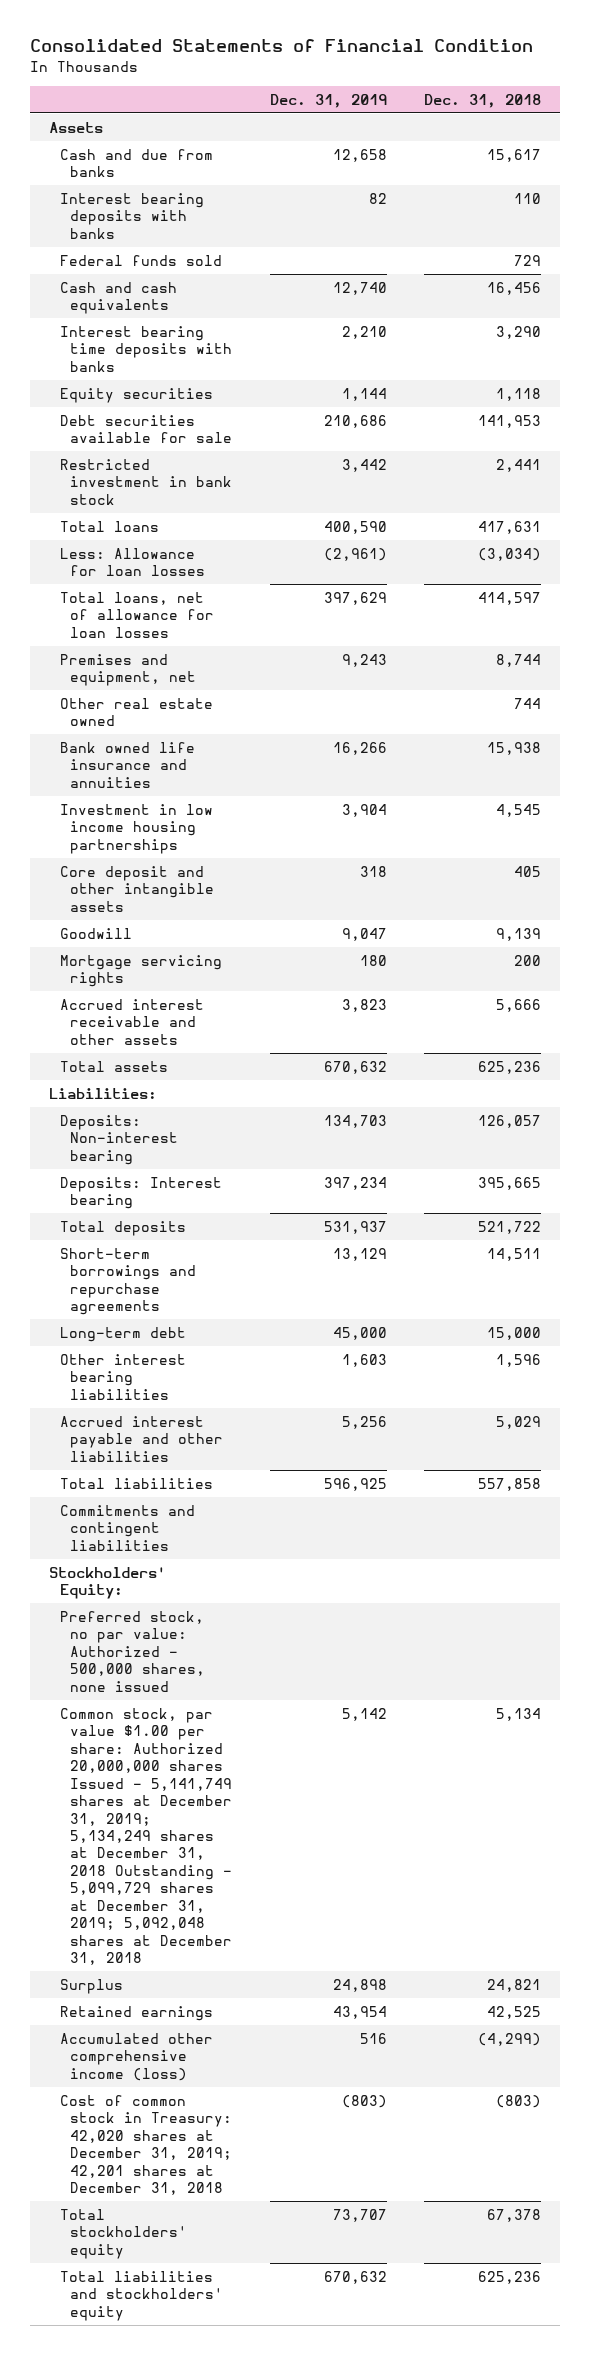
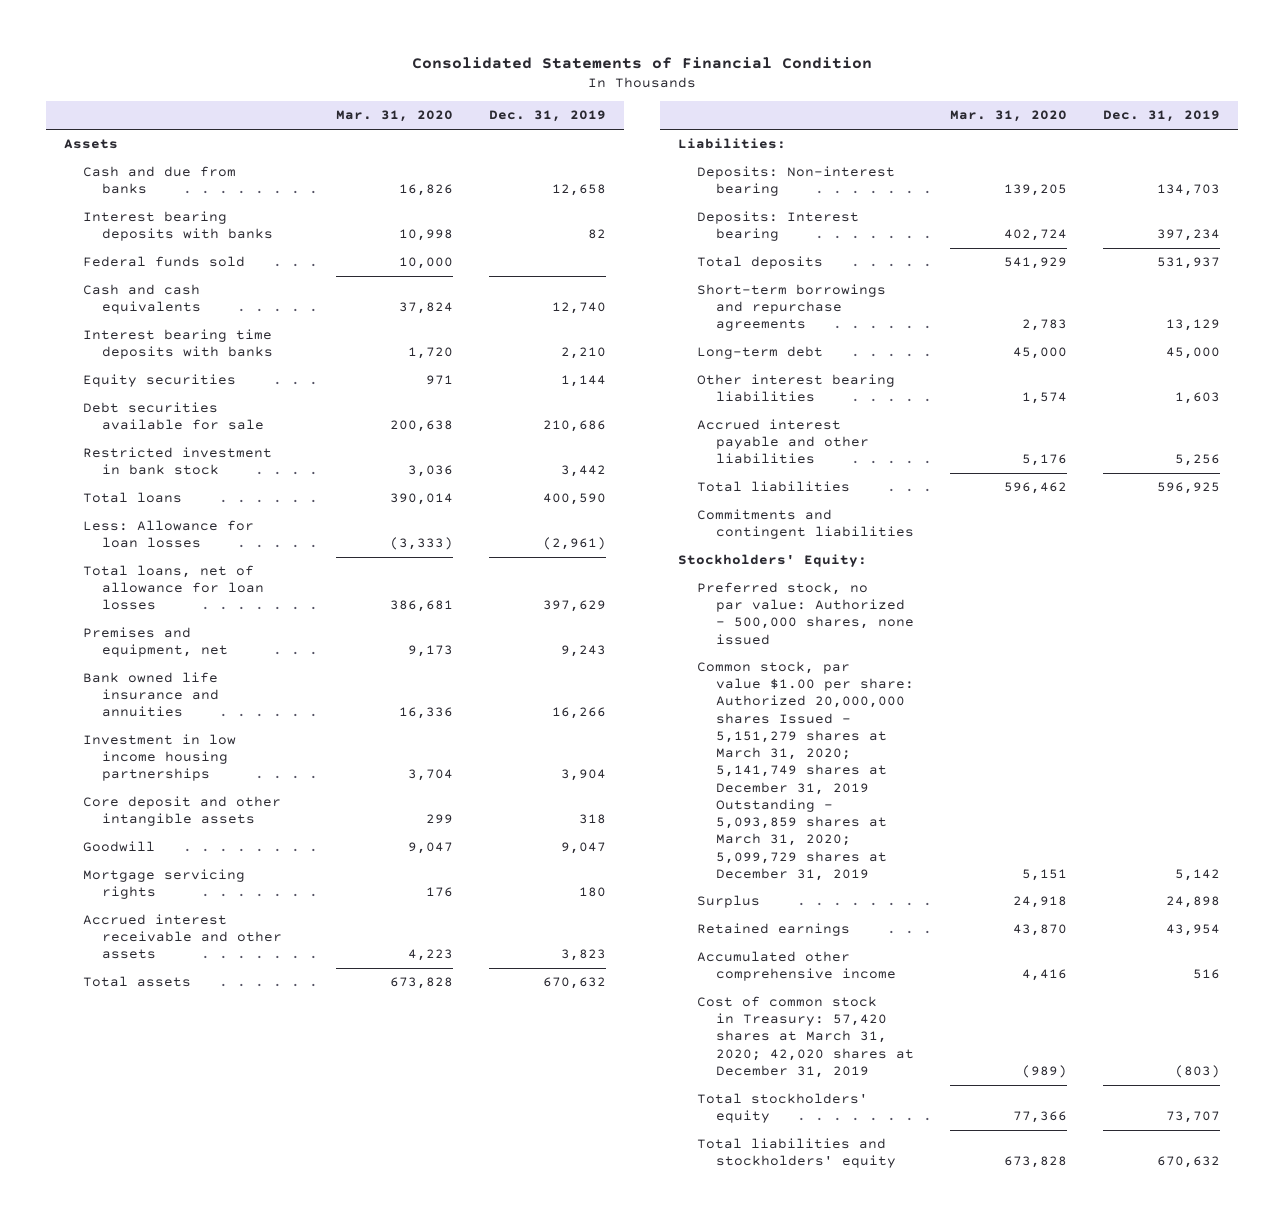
[424,93,542,108] Dec. 31, 2018 -> none
none -> [335,110,453,123] Mar. 31, 2020
[59,697,213,727] Other real estate owned -> none
[59,1707,233,1966] Common stock, par value $1.00 per share: Authorized 20,000,000 shares Issued - 5,141,749 shares at December 31, 2019; 5,134,249 shares at December 31, 2018 Outstanding - 5,099,729 shares at December 31, 2019; 5,092,048 shares at December 31, 2018 -> [696,661,914,881] Common stock, par value $1.00 per share: Authorized 20,000,000 shares Issued - 5,151,279 shares at March 31, 2020; 5,141,749 shares at December 31, 2019 Outstanding - 5,093,859 shares at March 31, 2020; 5,099,729 shares at December 31, 2019
[59,2032,213,2081] Accumulated other comprehensive income (loss) -> [696,951,896,982] Accumulated other comprehensive income
[59,2094,233,2196] Cost of common stock in Treasury: 42,020 shares at December 31, 2019; 42,201 shares at December 31, 2018 -> [696,996,914,1078] Cost of common stock in Treasury: 57,420 shares at March 31, 2020; 42,020 shares at December 31, 2019

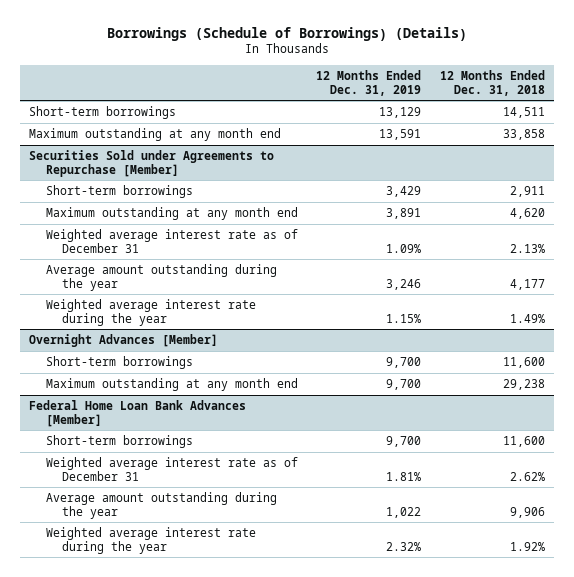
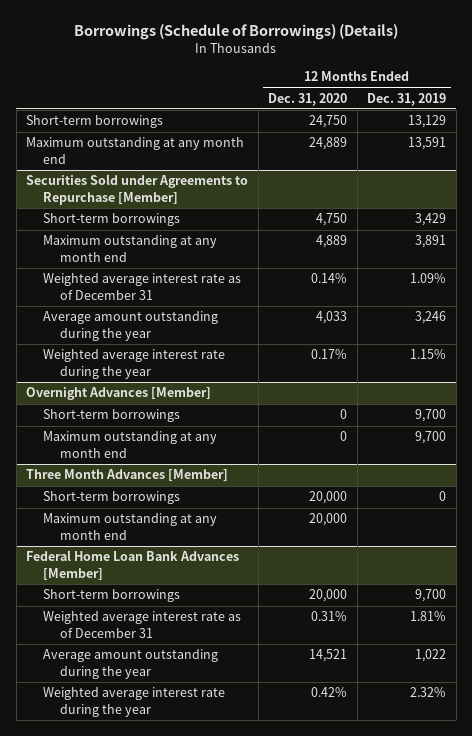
[439,70,545,96] 12 Months Ended Dec. 31, 2018 -> none
none -> [268,92,348,106] Dec. 31, 2020
none -> [26,469,229,482] Three Month Advances [Member]
none -> [43,491,181,505] Short-term borrowings
none -> [43,513,218,540] Maximum outstanding at any month end

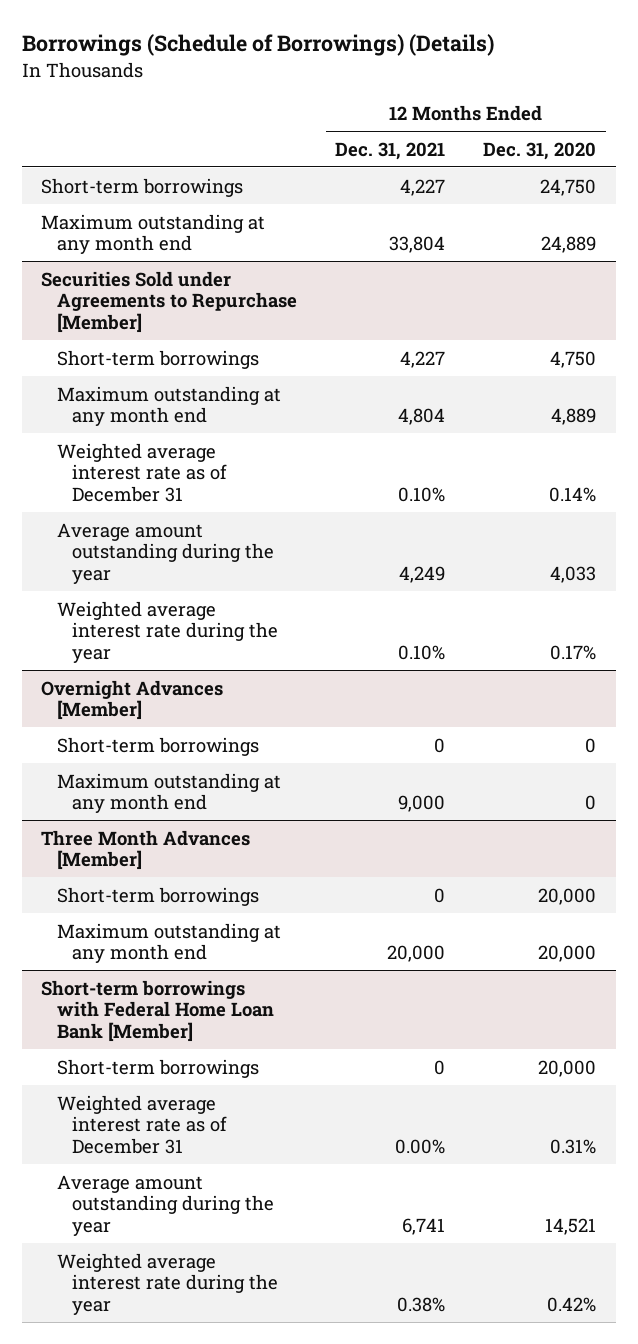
[367,92,447,106] Dec. 31, 2019 -> none
none -> [335,141,446,160] Dec. 31, 2021
[26,550,240,580] Federal Home Loan Bank Advances [Member] -> [41,979,274,1042] Short-term borrowings with Federal Home Loan Bank [Member]

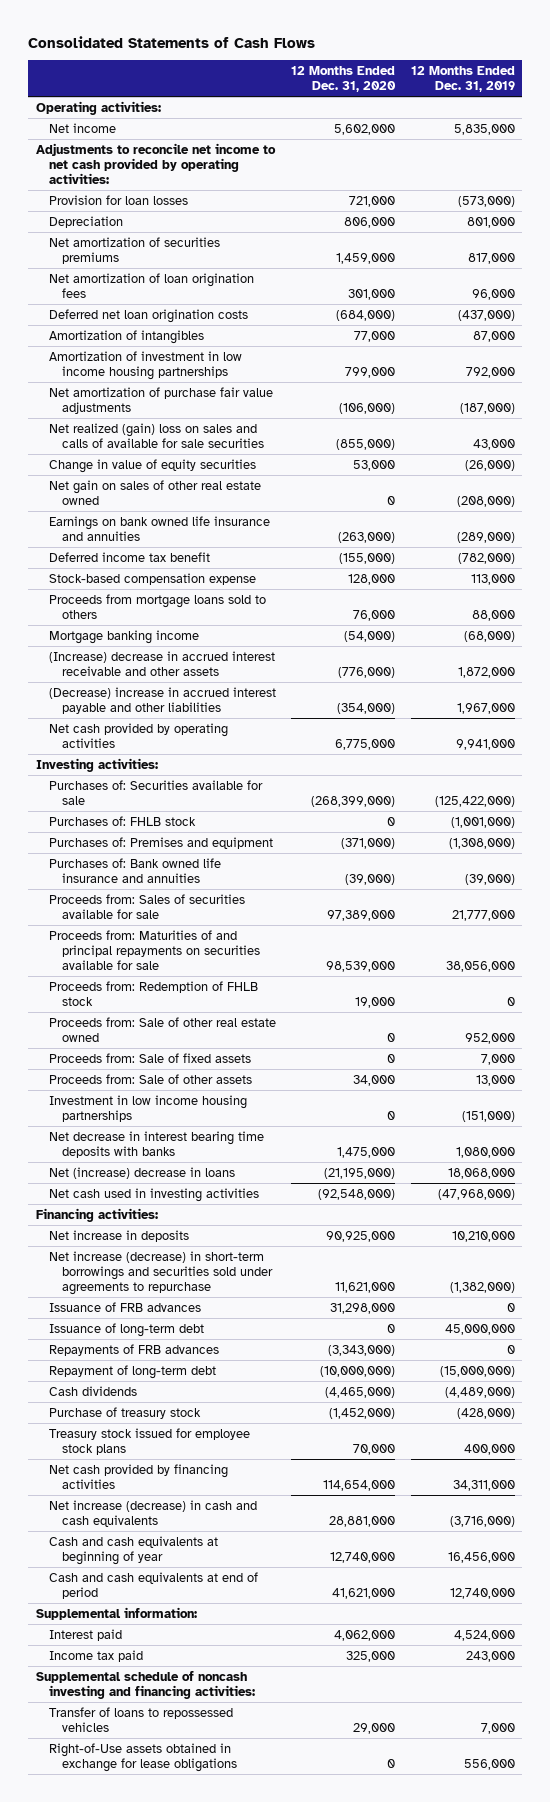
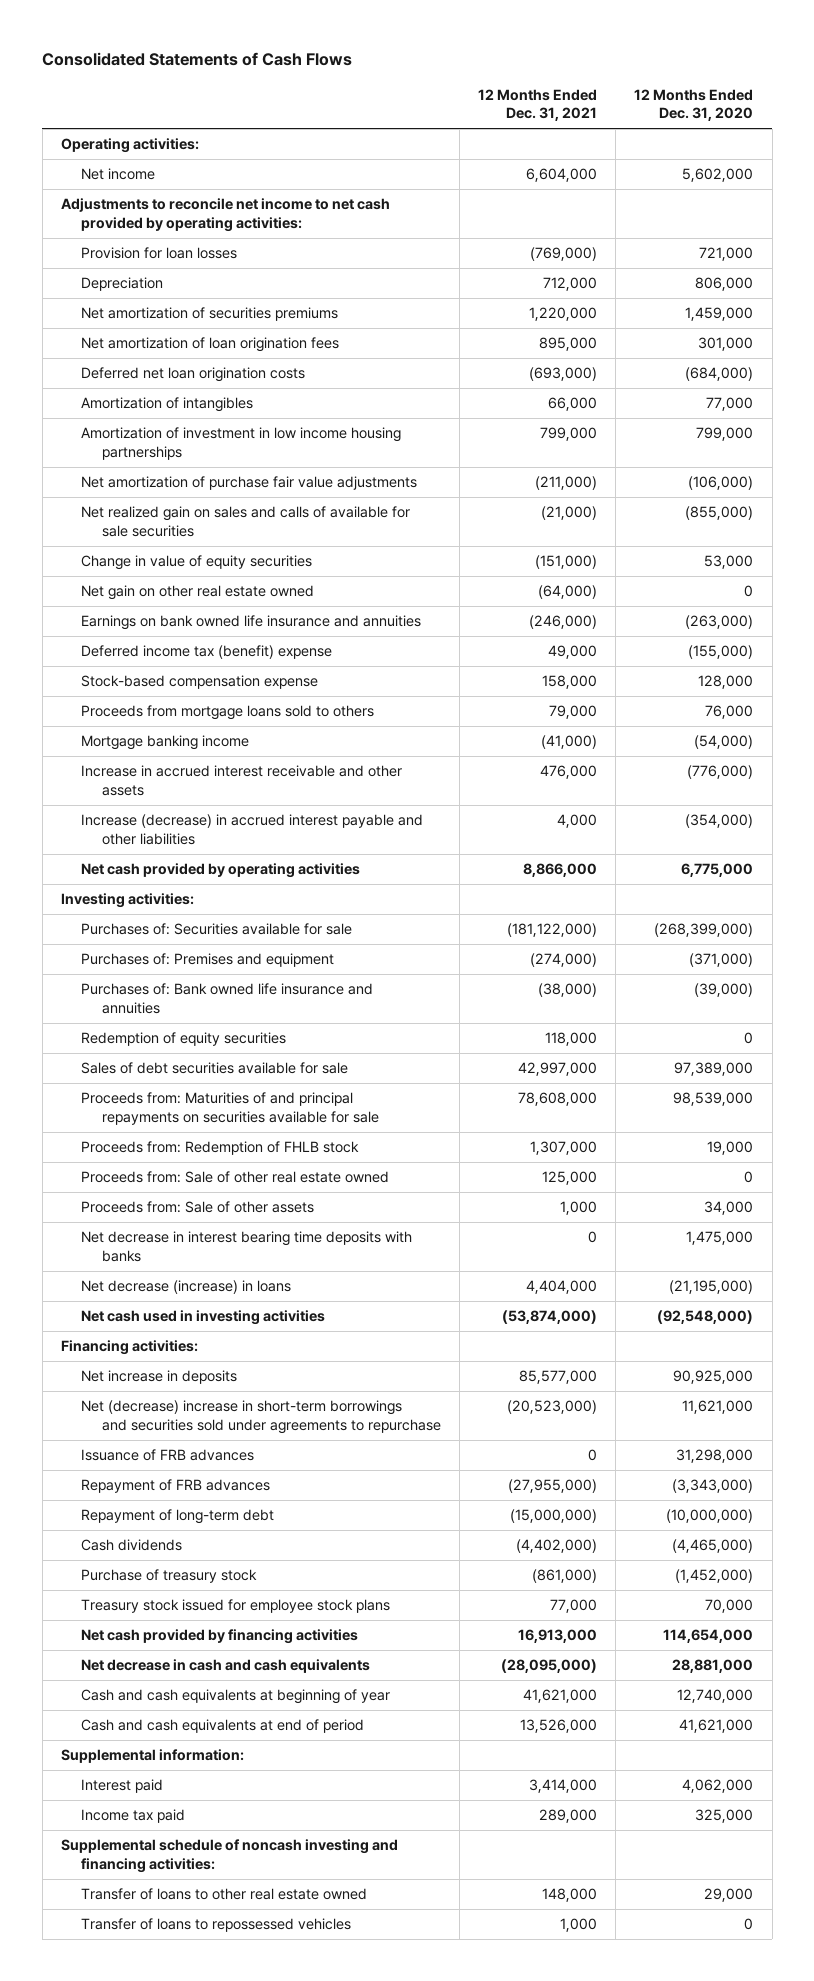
[410,66,515,93] 12 Months Ended Dec. 31, 2019 -> none
none -> [478,88,598,122] 12 Months Ended Dec. 31, 2021
[48,422,264,448] Net realized (gain) loss on sales and calls of available for sale securities -> [81,506,411,538] Net realized gain on sales and calls of available for sale securities
[48,479,261,505] Net gain on sales of other real estate owned -> [81,585,315,601] Net gain on other real estate owned
[48,551,210,562] Deferred income tax benefit -> [81,645,333,660] Deferred income tax (benefit) expense
[48,650,275,676] (Increase) decrease in accrued interest receivable and other assets -> [81,765,403,797] Increase in accrued interest receivable and other assets
[48,686,276,714] (Decrease) increase in accrued interest payable and other liabilities -> [81,814,424,846] Increase (decrease) in accrued interest payable and other liabilities
[48,815,196,826] Purchases of: FHLB stock -> none
none -> [81,1032,287,1047] Redemption of equity securities
[48,893,245,919] Proceeds from: Sales of securities available for sale -> [81,1062,349,1075] Sales of debt securities available for sale
[48,1052,251,1063] Proceeds from: Sale of fixed assets -> none
[48,1094,247,1122] Investment in low income housing partnerships -> none
[48,1166,235,1179] Net (increase) decrease in loans -> [81,1280,292,1295] Net decrease (increase) in loans
[48,1250,273,1295] Net increase (decrease) in short-term borrowings and securities sold under agreements to repurchase -> [81,1400,441,1435] Net (decrease) increase in short-term borrowings and securities sold under agreements to repurchase
[48,1322,204,1337] Issuance of long-term debt -> none
[48,1343,219,1356] Repayments of FRB advances -> [81,1479,271,1494] Repayment of FRB advances
[48,1499,257,1527] Net increase (decrease) in cash and cash equivalents -> [81,1659,371,1674] Net decrease in cash and cash equivalents
[48,1742,237,1772] Right-of-Use assets obtained in exchange for lease obligations -> none
none -> [81,1888,368,1901] Transfer of loans to other real estate owned
[353,1722,396,1734] 29,000 -> [744,1918,754,1931] 0

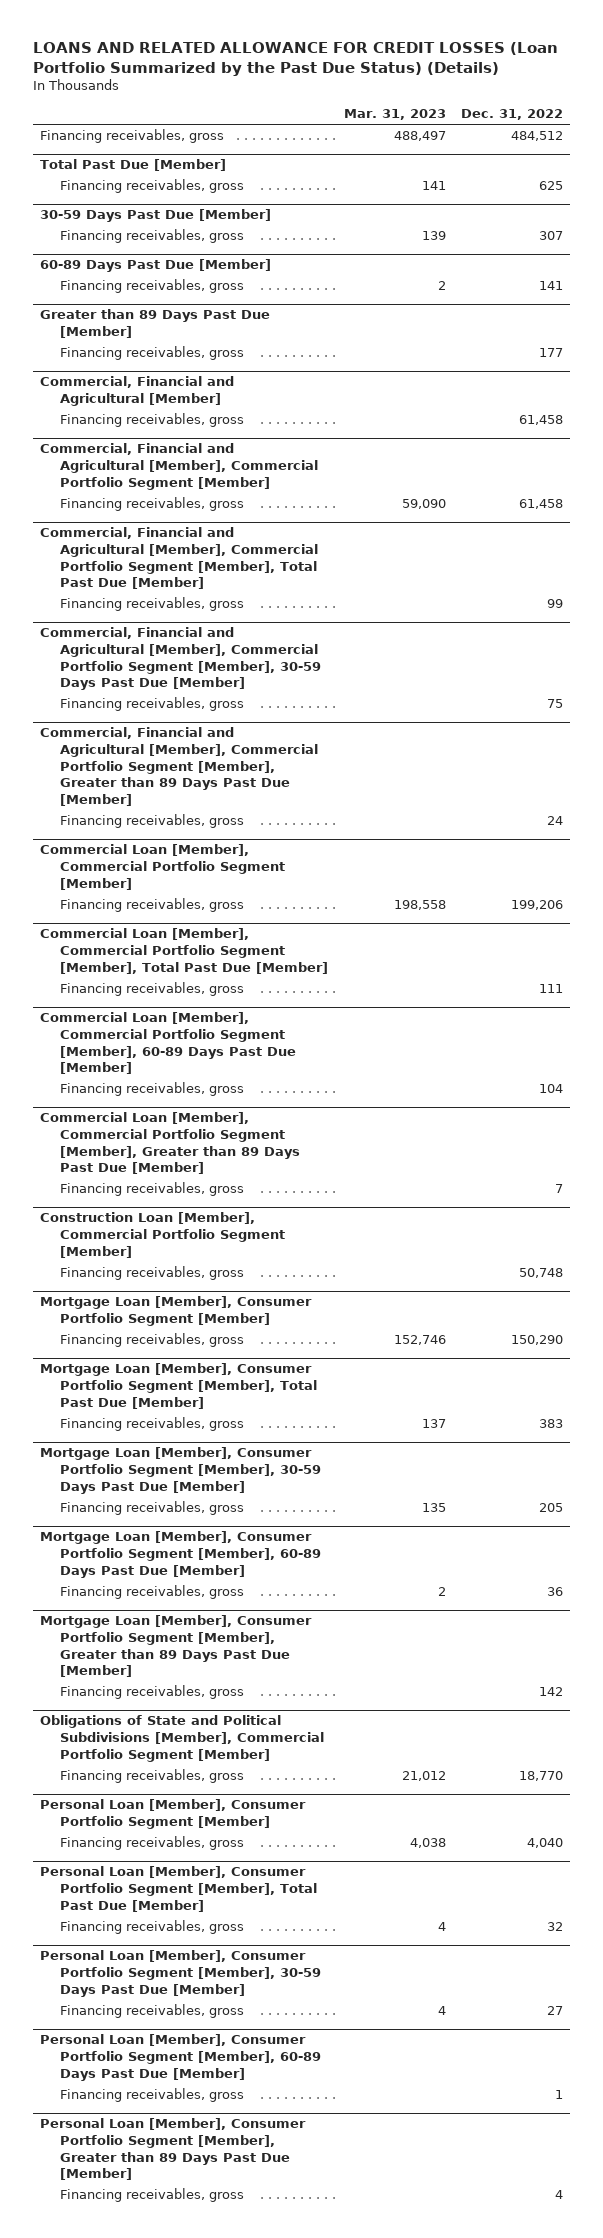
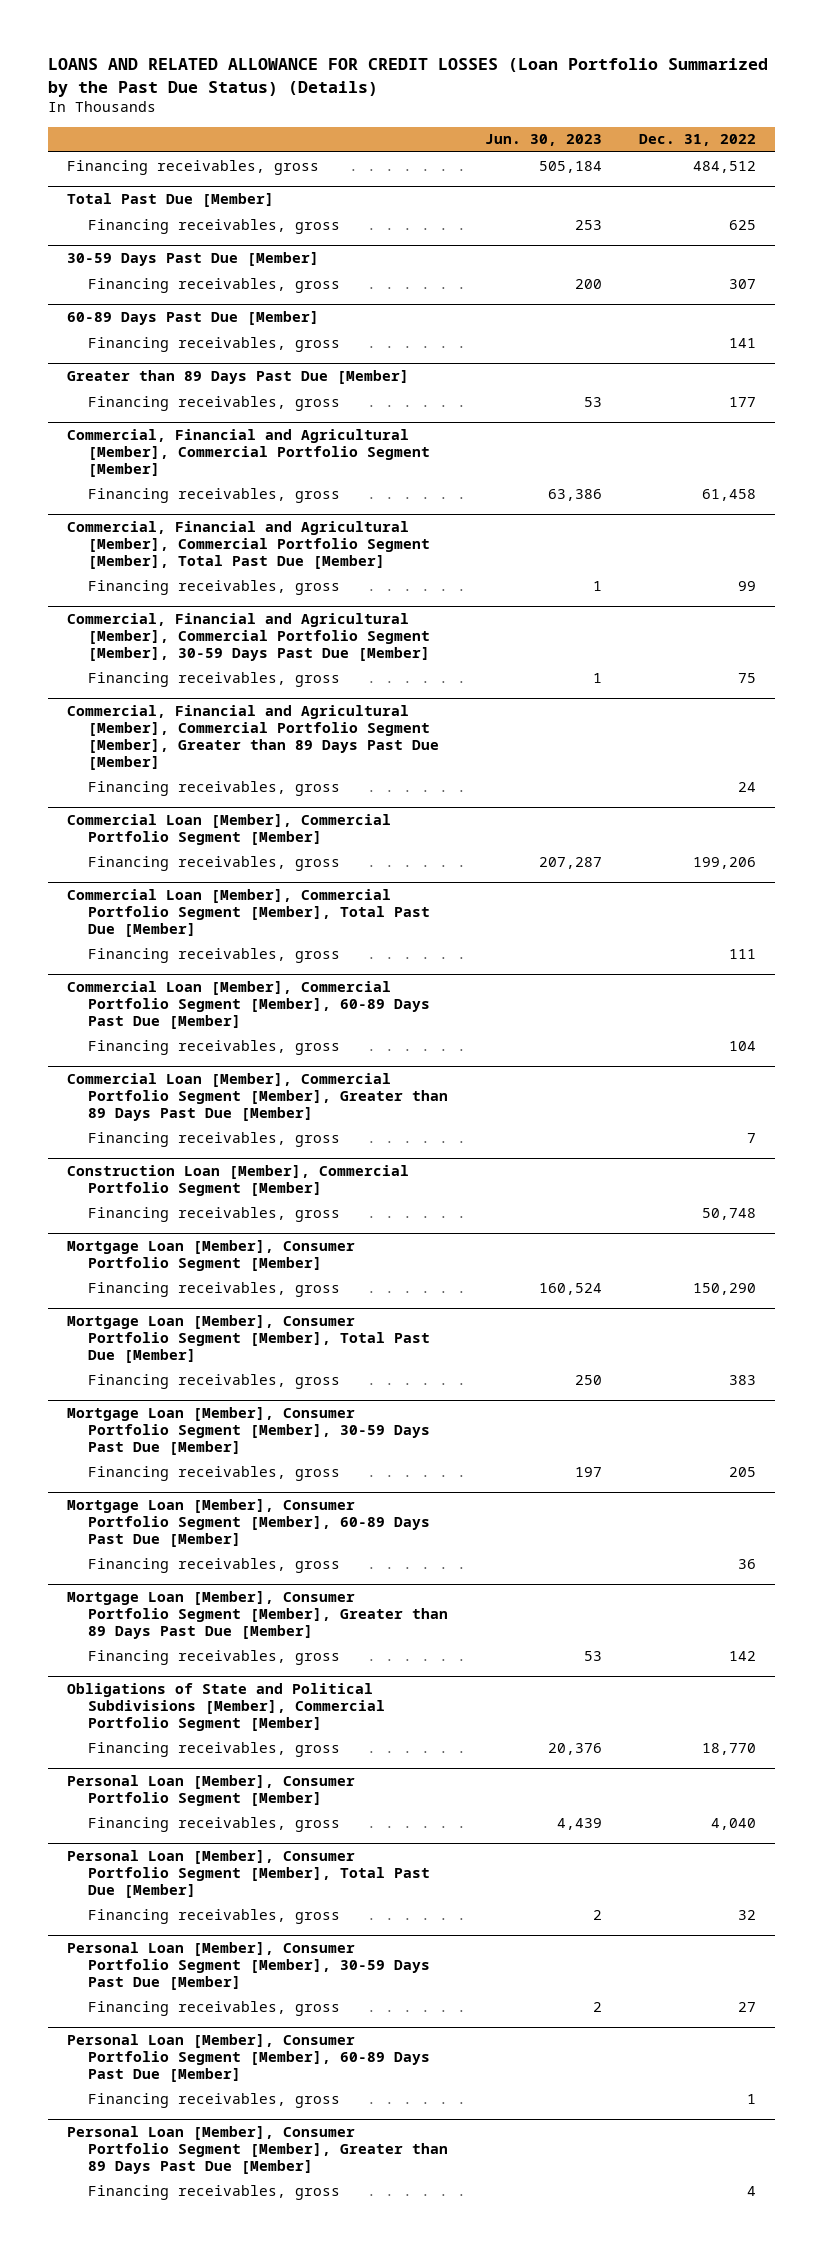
[343,109,446,121] Mar. 31, 2023 -> none
none -> [484,134,602,147] Jun. 30, 2023
[40,376,235,407] Commercial, Financial and Agricultural [Member] -> none
[60,413,245,428] Financing receivables, gross -> none

